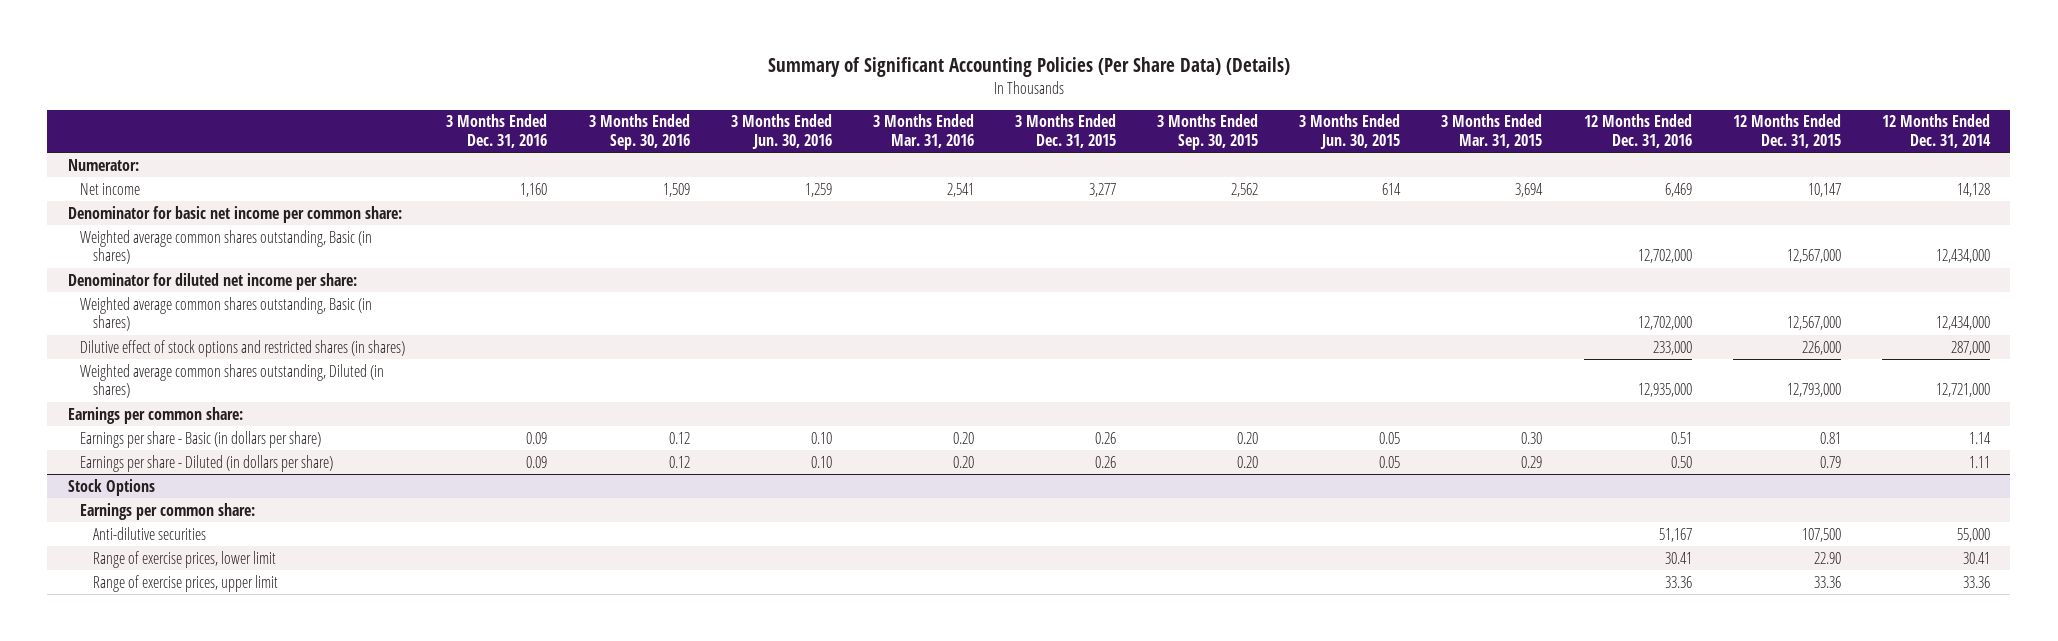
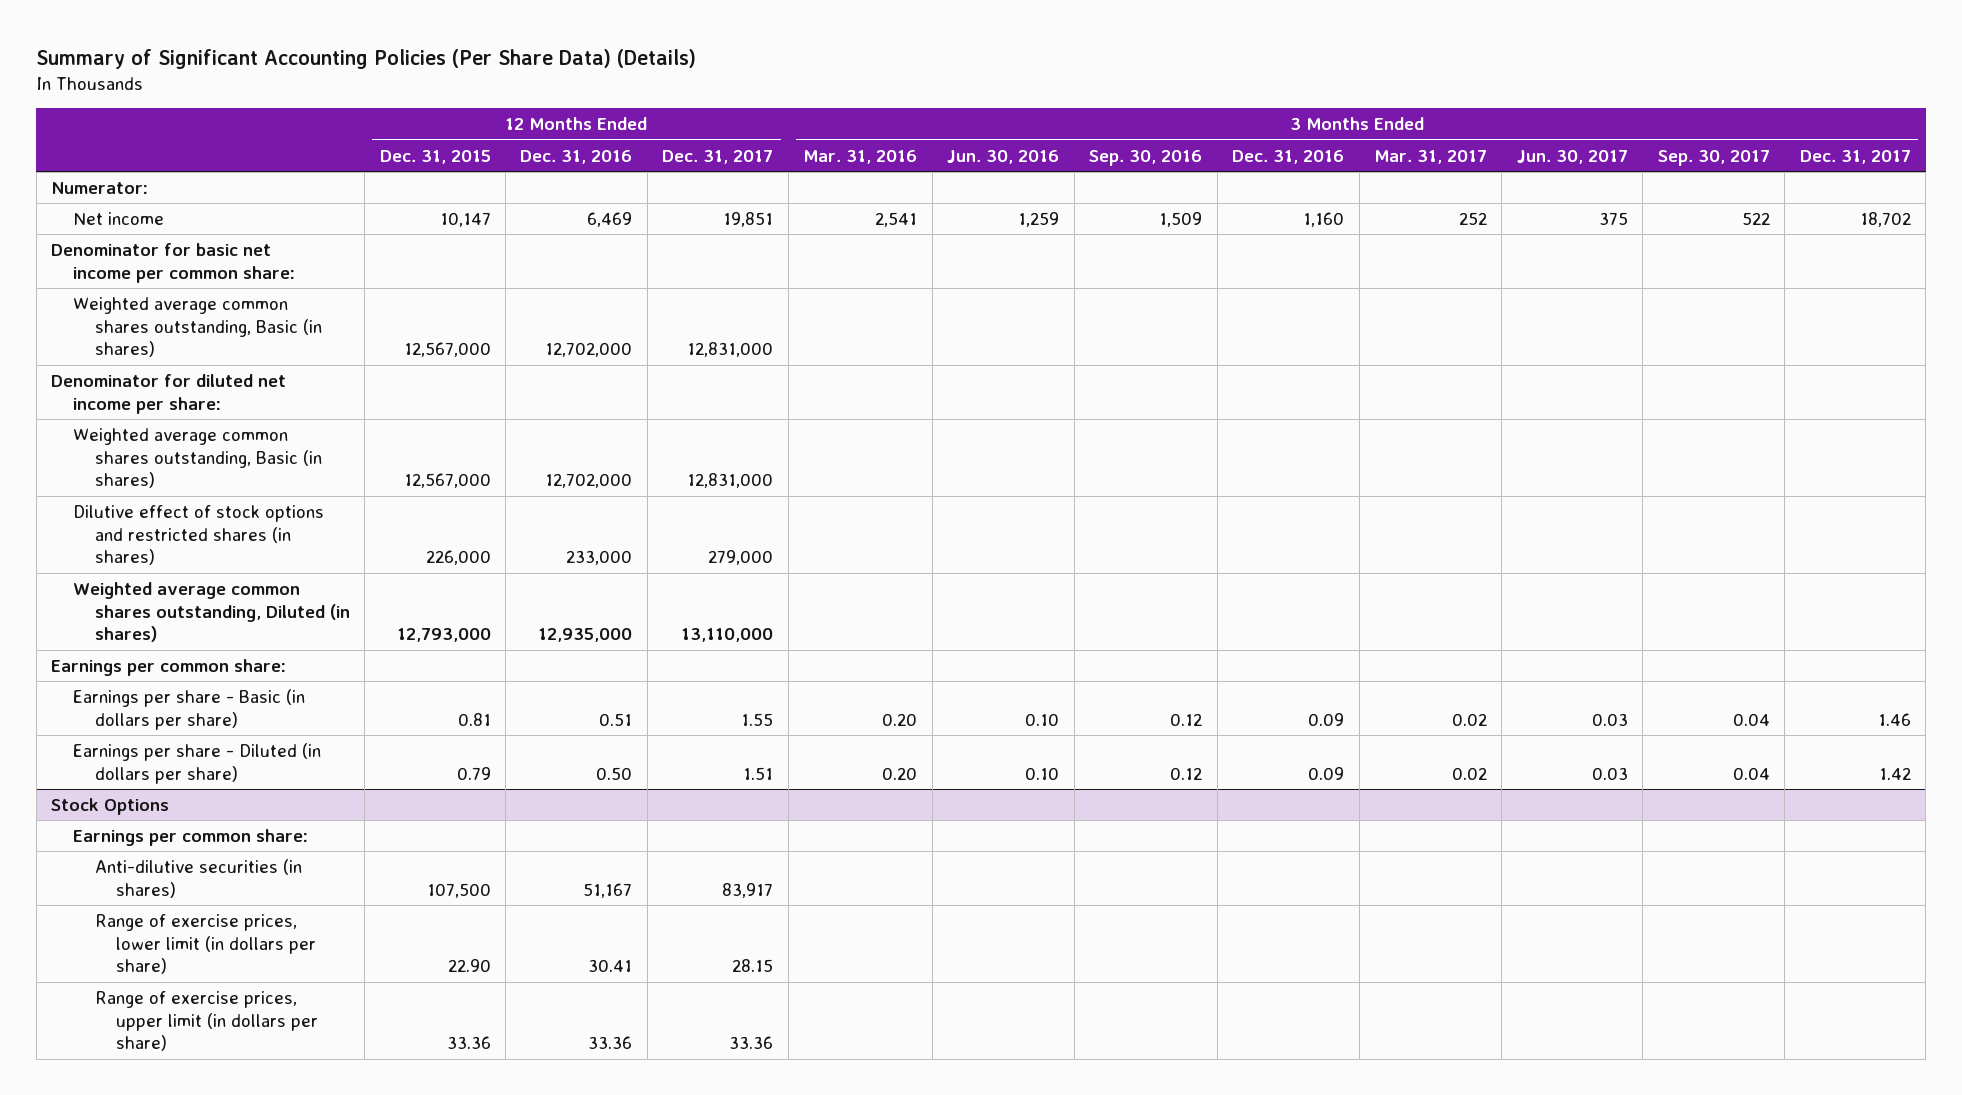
[1014,114,1116,149] 3 Months Ended Dec. 31, 2015 -> none
[1157,114,1259,151] 3 Months Ended Sep. 30, 2015 -> none
[1299,114,1401,150] 3 Months Ended Jun. 30, 2015 -> none
[1441,114,1543,149] 3 Months Ended Mar. 31, 2015 -> none
[1881,114,1991,149] 12 Months Ended Dec. 31, 2014 -> none
none -> [662,149,774,164] Dec. 31, 2017
none -> [1373,149,1487,164] Mar. 31, 2017
none -> [1516,149,1628,164] Jun. 30, 2017
none -> [1657,149,1770,166] Sep. 30, 2017
none -> [1799,149,1911,164] Dec. 31, 2017
[92,526,206,540] Anti-dilutive securities -> [94,858,302,898] Anti-dilutive securities (in shares)
[92,550,276,568] Range of exercise prices, lower limit -> [94,913,317,975] Range of exercise prices, lower limit (in dollars per share)
[92,574,278,592] Range of exercise prices, upper limit -> [94,990,319,1052] Range of exercise prices, upper limit (in dollars per share)

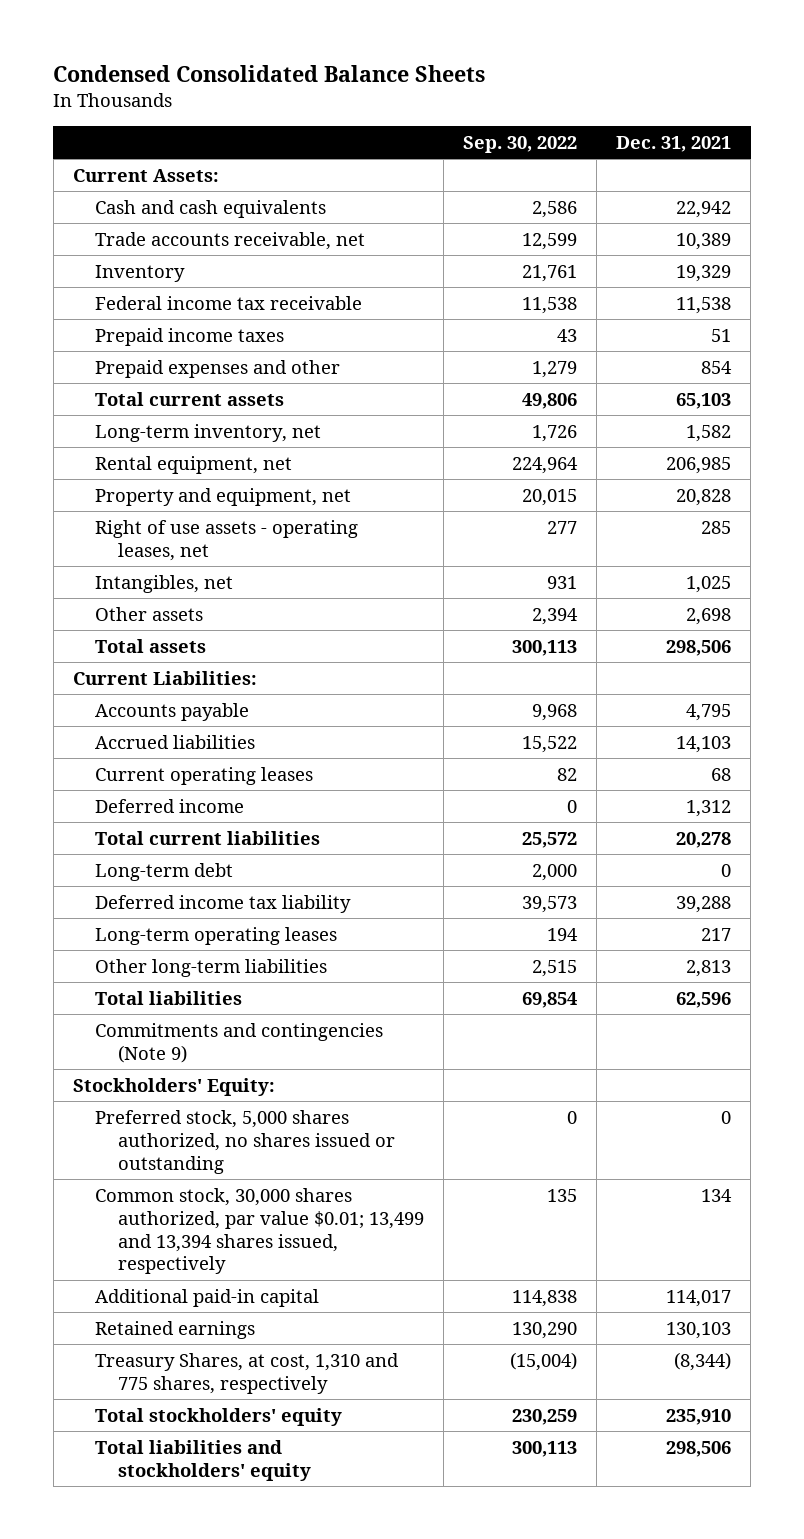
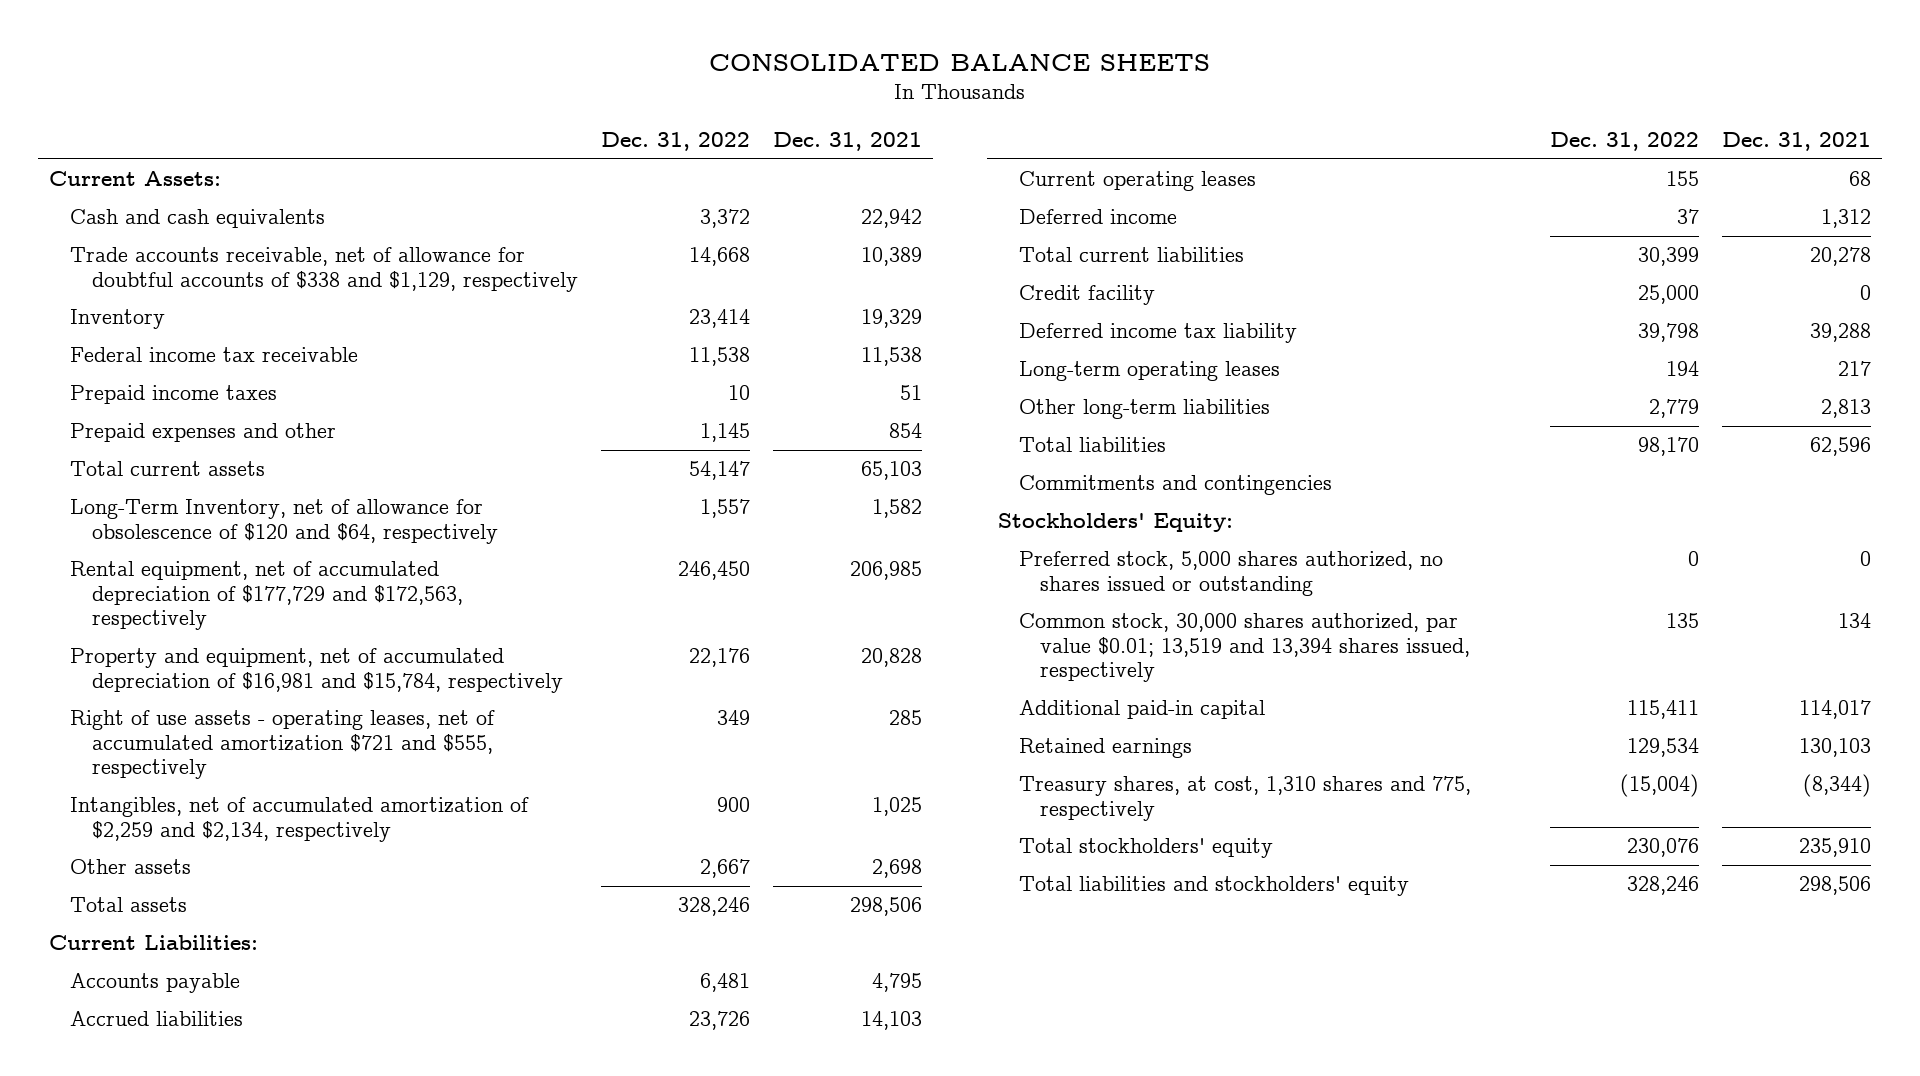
[53,64,486,82] Condensed Consolidated Balance Sheets -> [708,53,1210,71] CONSOLIDATED BALANCE SHEETS
[463,135,578,153] Sep. 30, 2022 -> none
none -> [600,131,750,151] Dec. 31, 2022
[95,231,366,250] Trade accounts receivable, net -> [70,247,578,292] Trade accounts receivable, net of allowance for doubtful accounts of $338 and $1,129, respectively
[95,423,322,442] Long-term inventory, net -> [70,499,498,544] Long-Term Inventory, net of allowance for obsolescence of $120 and $64, respectively
[95,455,293,474] Rental equipment, net -> [70,561,463,631] Rental equipment, net of accumulated depreciation of $177,729 and $172,563, respectively
[95,487,352,506] Property and equipment, net -> [70,648,563,693] Property and equipment, net of accumulated depreciation of $16,981 and $15,784, respectively
[95,519,359,561] Right of use assets - operating leases, net -> [70,710,496,780] Right of use assets - operating leases, net of accumulated amortization $721 and $555, respectively
[95,574,234,593] Intangibles, net -> [70,797,530,842] Intangibles, net of accumulated amortization of $2,259 and $2,134, respectively
[95,862,234,881] Long-term debt -> [1019,285,1156,306] Credit facility
[95,1022,384,1063] Commitments and contingencies (Note 9) -> [1019,475,1333,496] Commitments and contingencies
[95,1187,425,1275] Common stock, 30,000 shares authorized, par value $0.01; 13,499 and 13,394 shares issued, respectively -> [1019,613,1471,683] Common stock, 30,000 shares authorized, par value $0.01; 13,519 and 13,394 shares issued, respectively
[95,1352,400,1394] Treasury Shares, at cost, 1,310 and 775 shares, respectively -> [1019,776,1472,821] Treasury shares, at cost, 1,310 shares and 775, respectively

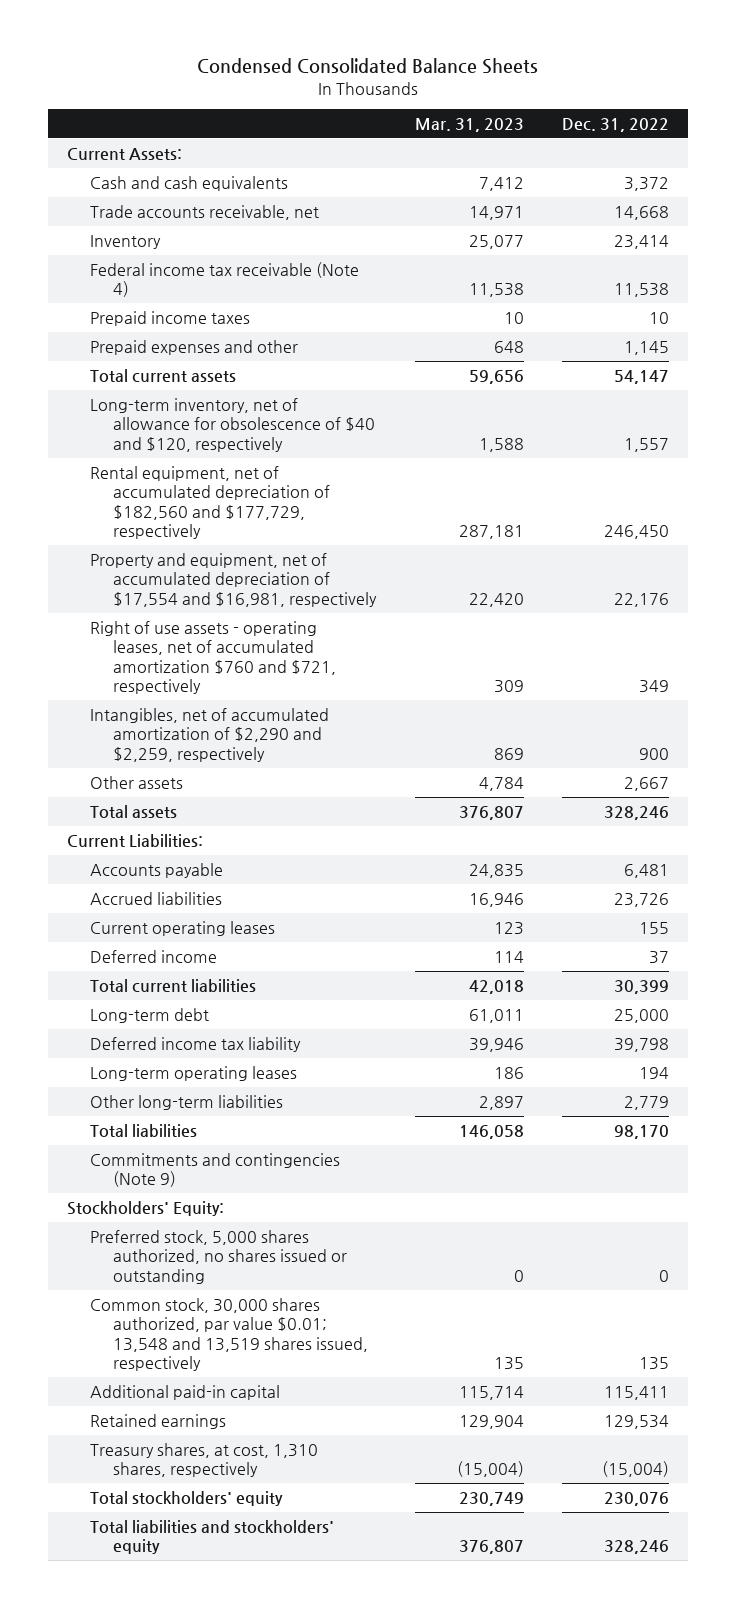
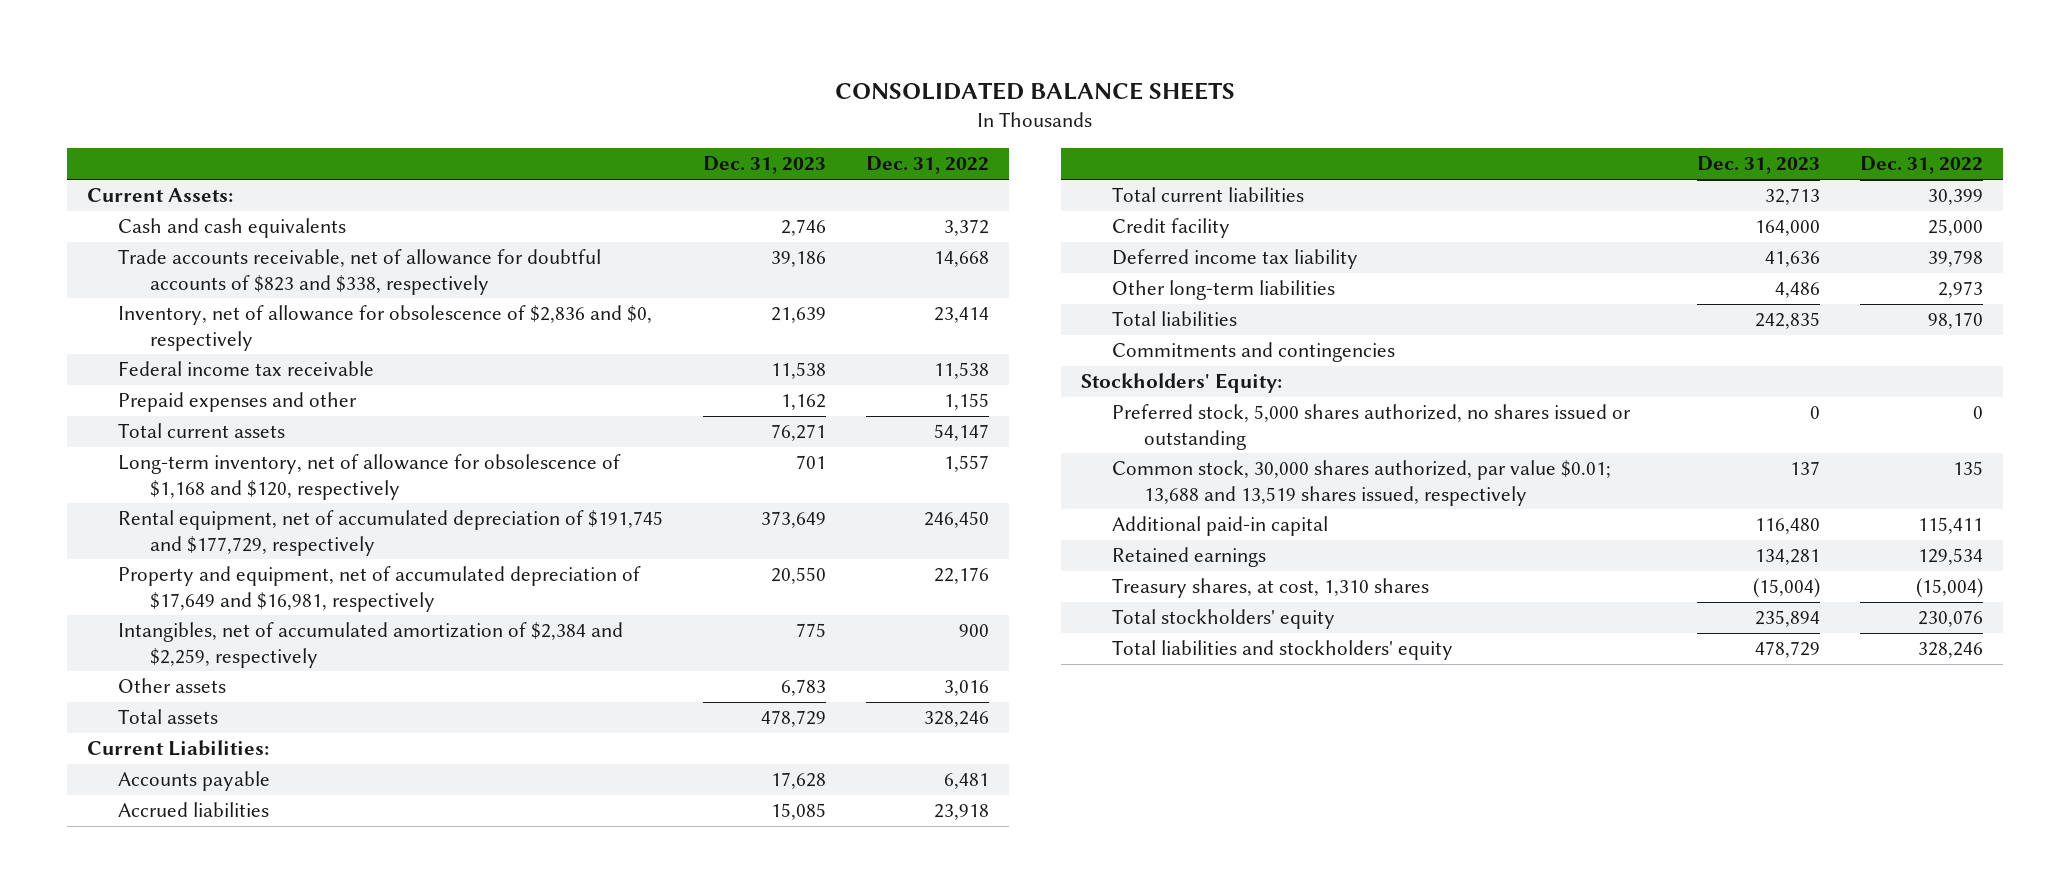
[197,58,539,75] Condensed Consolidated Balance Sheets -> [835,82,1236,101] CONSOLIDATED BALANCE SHEETS
[414,117,524,132] Mar. 31, 2023 -> none
none -> [703,156,827,175] Dec. 31, 2023
[90,310,251,326] Prepaid income taxes -> none
[90,204,320,220] Trade accounts receivable, net -> [118,249,602,295] Trade accounts receivable, net of allowance for doubtful accounts of $823 and $338, respectively
[90,234,162,249] Inventory -> [118,305,653,351] Inventory, net of allowance for obsolescence of $2,836 and $0, respectively
[90,261,360,298] Federal income tax receivable (Note 4) -> [118,361,375,377] Federal income tax receivable
[624,340,670,355] 1,145 -> [944,393,990,411] 1,155
[90,620,336,695] Right of use assets - operating leases, net of accumulated amortization $760 and $721, respectively -> none
[90,397,375,452] Long-term inventory, net of allowance for obsolescence of $40 and $120, respectively -> [118,454,622,500] Long-term inventory, net of allowance for obsolescence of $1,168 and $120, respectively
[90,465,330,540] Rental equipment, net of accumulated depreciation of $182,560 and $177,729, respectively -> [118,510,664,556] Rental equipment, net of accumulated depreciation of $191,745 and $177,729, respectively
[90,552,377,607] Property and equipment, net of accumulated depreciation of $17,554 and $16,981, respectively -> [118,566,642,612] Property and equipment, net of accumulated depreciation of $17,649 and $16,981, respectively
[90,707,330,762] Intangibles, net of accumulated amortization of $2,290 and $2,259, respectively -> [118,622,624,668] Intangibles, net of accumulated amortization of $2,384 and $2,259, respectively
[624,776,670,791] 2,667 -> [944,680,990,697] 3,016
[90,920,276,936] Current operating leases -> none
[90,949,218,963] Deferred income -> none
[614,892,670,907] 23,726 -> [934,804,990,821] 23,918
[90,1007,210,1023] Long-term debt -> [1112,218,1231,239] Credit facility
[90,1065,298,1081] Long-term operating leases -> none
[624,1095,670,1110] 2,779 -> [1938,281,1984,299] 2,973
[90,1152,341,1188] Commitments and contingencies (Note 9) -> [1112,342,1396,363] Commitments and contingencies
[90,1297,368,1372] Common stock, 30,000 shares authorized, par value $0.01; 13,548 and 13,519 shares issued, respectively -> [1112,460,1612,506] Common stock, 30,000 shares authorized, par value $0.01; 13,688 and 13,519 shares issued, respectively
[90,1442,319,1478] Treasury shares, at cost, 1,310 shares, respectively -> [1112,578,1430,599] Treasury shares, at cost, 1,310 shares

